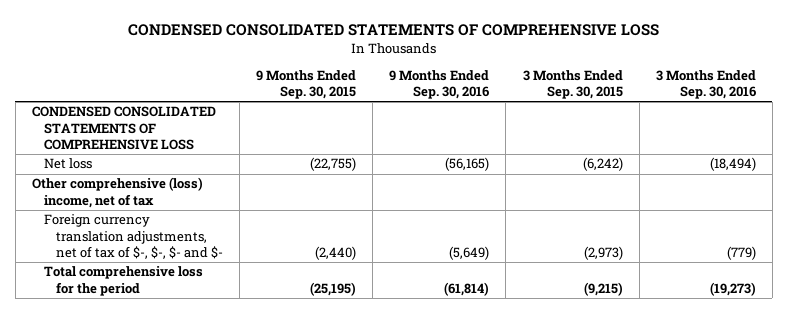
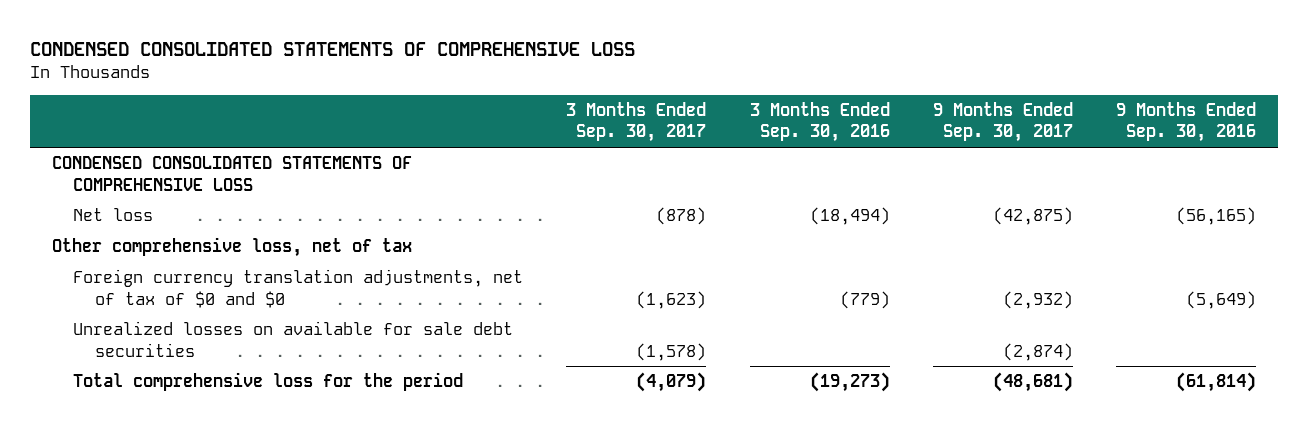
[255,70,356,100] 9 Months Ended Sep. 30, 2015 -> none
[522,70,623,100] 3 Months Ended Sep. 30, 2015 -> none
none -> [566,101,707,143] 3 Months Ended Sep. 30, 2017
none -> [932,101,1073,143] 9 Months Ended Sep. 30, 2017
[31,177,203,208] Other comprehensive (loss) income, net of tax -> [51,237,412,258] Other comprehensive loss, net of tax
[43,214,223,259] Foreign currency translation adjustments, net of tax of $-, $-, $- and $- -> [73,269,524,308] Foreign currency translation adjustments, net of tax of $0 and $0
none -> [73,321,514,357] Unrealized losses on available for sale debt securities

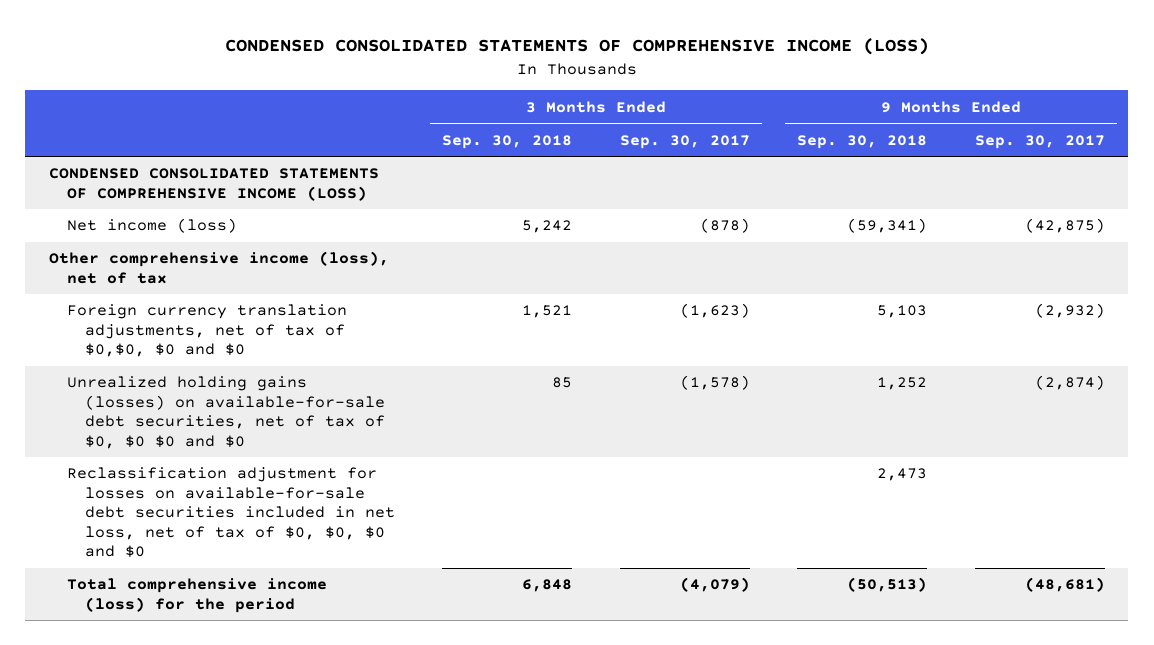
[29,41,635,56] CONDENSED CONSOLIDATED STATEMENTS OF COMPREHENSIVE LOSS -> [224,38,929,56] CONDENSED CONSOLIDATED STATEMENTS OF COMPREHENSIVE INCOME (LOSS)
[749,101,890,143] 3 Months Ended Sep. 30, 2016 -> none
[1116,101,1257,143] 9 Months Ended Sep. 30, 2016 -> none
none -> [442,134,573,149] Sep. 30, 2018
none -> [797,134,928,149] Sep. 30, 2018
[51,156,412,191] CONDENSED CONSOLIDATED STATEMENTS OF COMPREHENSIVE LOSS -> [48,168,379,201] CONDENSED CONSOLIDATED STATEMENTS OF COMPREHENSIVE INCOME (LOSS)
[73,208,154,222] Net loss -> [66,218,237,234] Net income (loss)
[51,237,412,258] Other comprehensive loss, net of tax -> [48,251,389,284] Other comprehensive income (loss), net of tax
[73,269,524,308] Foreign currency translation adjustments, net of tax of $0 and $0 -> [66,304,347,358] Foreign currency translation adjustments, net of tax of $0,$0, $0 and $0
[73,321,514,357] Unrealized losses on available for sale debt securities -> [66,376,385,449] Unrealized holding gains (losses) on available-for-sale debt securities, net of tax of $0, $0 $0 and $0
none -> [66,467,395,559] Reclassification adjustment for losses on available-for-sale debt securities included in net loss, net of tax of $0, $0, $0 and $0
[73,372,464,392] Total comprehensive loss for the period -> [66,578,327,613] Total comprehensive income (loss) for the period

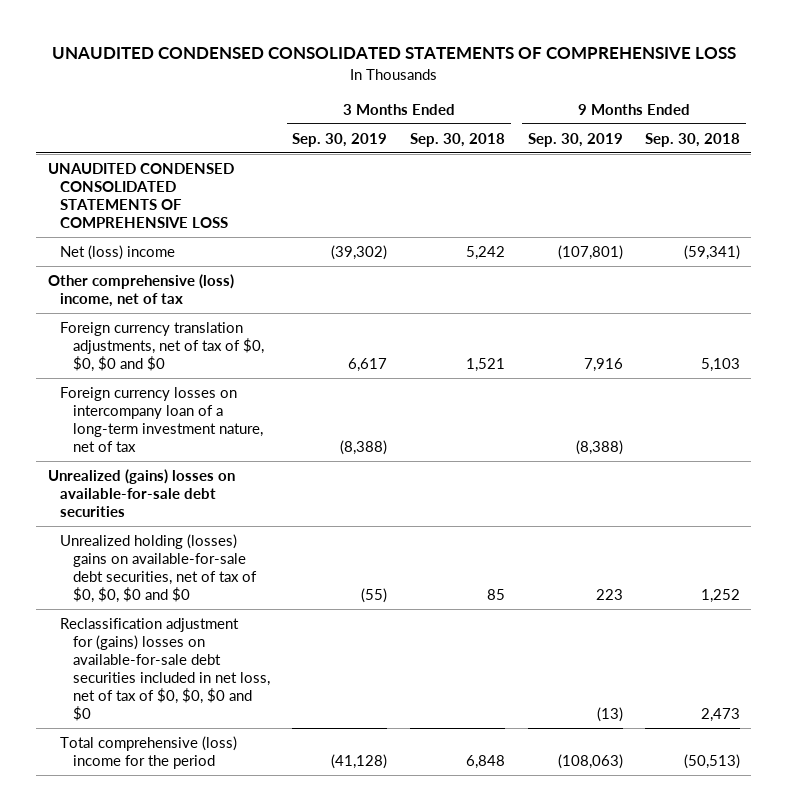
[224,38,929,56] CONDENSED CONSOLIDATED STATEMENTS OF COMPREHENSIVE INCOME (LOSS) -> [51,47,736,60] UNAUDITED CONDENSED CONSOLIDATED STATEMENTS OF COMPREHENSIVE LOSS
[619,134,750,149] Sep. 30, 2017 -> none
[974,134,1105,149] Sep. 30, 2017 -> none
none -> [292,132,388,147] Sep. 30, 2019
none -> [527,132,623,147] Sep. 30, 2019
[48,168,379,201] CONDENSED CONSOLIDATED STATEMENTS OF COMPREHENSIVE INCOME (LOSS) -> [47,162,234,229] UNAUDITED CONDENSED CONSOLIDATED STATEMENTS OF COMPREHENSIVE LOSS
[66,218,237,234] Net income (loss) -> [60,244,176,260] Net (loss) income
[48,251,389,284] Other comprehensive income (loss), net of tax -> [47,273,234,307] Other comprehensive (loss) income, net of tax
[66,304,347,358] Foreign currency translation adjustments, net of tax of $0,$0, $0 and $0 -> [60,321,264,372] Foreign currency translation adjustments, net of tax of $0, $0, $0 and $0
none -> [60,386,263,453] Foreign currency losses on intercompany loan of a long-term investment nature, net of tax
none -> [47,468,235,517] Unrealized (gains) losses on available-for-sale debt securities
[66,376,385,449] Unrealized holding gains (losses) on available-for-sale debt securities, net of tax of $0, $0 $0 and $0 -> [60,533,257,604] Unrealized holding (losses) gains on available-for-sale debt securities, net of tax of $0, $0, $0 and $0
[66,467,395,559] Reclassification adjustment for losses on available-for-sale debt securities included in net loss, net of tax of $0, $0, $0 and $0 -> [60,617,270,722] Reclassification adjustment for (gains) losses on available-for-sale debt securities included in net loss, net of tax of $0, $0, $0 and $0
[66,578,327,613] Total comprehensive income (loss) for the period -> [60,735,238,769] Total comprehensive (loss) income for the period

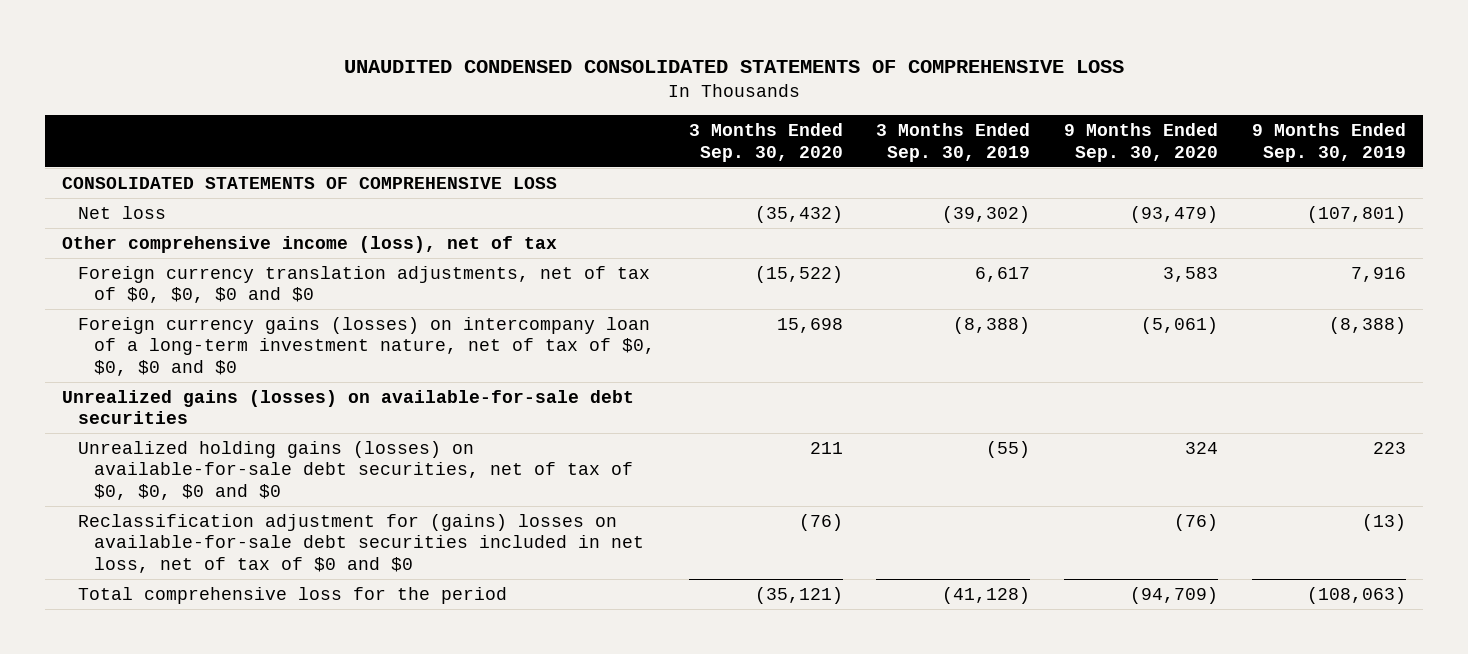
[409,132,505,147] Sep. 30, 2018 -> none
[645,132,741,147] Sep. 30, 2018 -> none
none -> [688,123,843,162] 3 Months Ended Sep. 30, 2020
none -> [1064,123,1219,162] 9 Months Ended Sep. 30, 2020
[47,162,234,229] UNAUDITED CONDENSED CONSOLIDATED STATEMENTS OF COMPREHENSIVE LOSS -> [61,176,557,189] CONSOLIDATED STATEMENTS OF COMPREHENSIVE LOSS
[60,244,176,260] Net (loss) income -> [77,205,166,219] Net loss
[47,273,234,307] Other comprehensive (loss) income, net of tax -> [61,235,557,253] Other comprehensive income (loss), net of tax
[60,386,263,453] Foreign currency losses on intercompany loan of a long-term investment nature, net of tax -> [77,316,655,376] Foreign currency gains (losses) on intercompany loan of a long-term investment nature, net of tax of $0, $0, $0 and $0
[47,468,235,517] Unrealized (gains) losses on available-for-sale debt securities -> [61,389,634,425] Unrealized gains (losses) on available-for-sale debt securities
[60,533,257,604] Unrealized holding (losses) gains on available-for-sale debt securities, net of tax of $0, $0, $0 and $0 -> [77,440,633,500] Unrealized holding gains (losses) on available-for-sale debt securities, net of tax of $0, $0, $0 and $0
[60,617,270,722] Reclassification adjustment for (gains) losses on available-for-sale debt securities included in net loss, net of tax of $0, $0, $0 and $0 -> [77,513,644,573] Reclassification adjustment for (gains) losses on available-for-sale debt securities included in net loss, net of tax of $0 and $0
[60,735,238,769] Total comprehensive (loss) income for the period -> [77,586,507,604] Total comprehensive loss for the period

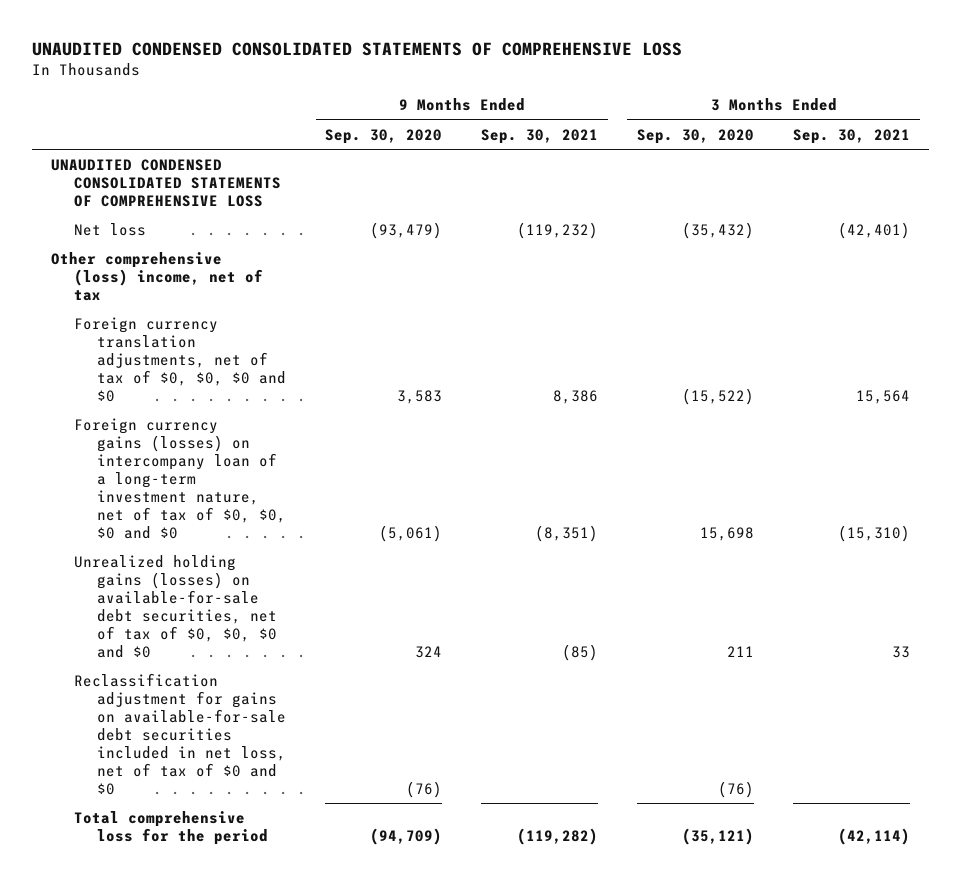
[876,123,1031,162] 3 Months Ended Sep. 30, 2019 -> none
[1252,123,1407,162] 9 Months Ended Sep. 30, 2019 -> none
none -> [481,128,599,144] Sep. 30, 2021
none -> [793,128,911,144] Sep. 30, 2021
[61,176,557,189] CONSOLIDATED STATEMENTS OF COMPREHENSIVE LOSS -> [51,158,282,207] UNAUDITED CONDENSED CONSOLIDATED STATEMENTS OF COMPREHENSIVE LOSS
[61,235,557,253] Other comprehensive income (loss), net of tax -> [51,251,264,301] Other comprehensive (loss) income, net of tax
[61,389,634,425] Unrealized gains (losses) on available-for-sale debt securities -> none
[77,513,644,573] Reclassification adjustment for (gains) losses on available-for-sale debt securities included in net loss, net of tax of $0 and $0 -> [74,672,287,795] Reclassification adjustment for gains on available-for-sale debt securities included in net loss, net of tax of $0 and $0

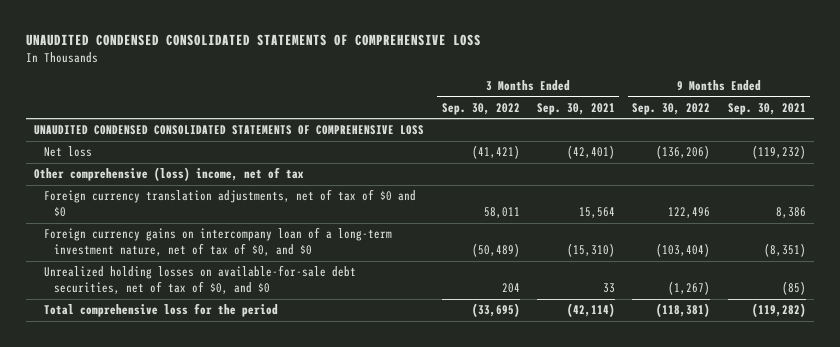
[325,128,443,144] Sep. 30, 2020 -> none
[637,128,755,144] Sep. 30, 2020 -> none
none -> [441,102,520,115] Sep. 30, 2022
none -> [632,102,711,115] Sep. 30, 2022
[74,672,287,795] Reclassification adjustment for gains on available-for-sale debt securities included in net loss, net of tax of $0 and $0 -> none
[74,316,287,402] Foreign currency translation adjustments, net of tax of $0, $0, $0 and $0 -> [44,189,417,218] Foreign currency translation adjustments, net of tax of $0 and $0
[74,417,287,539] Foreign currency gains (losses) on intercompany loan of a long-term investment nature, net of tax of $0, $0, $0 and $0 -> [44,227,393,257] Foreign currency gains on intercompany loan of a long-term investment nature, net of tax of $0, and $0
[74,554,278,658] Unrealized holding gains (losses) on available-for-sale debt securities, net of tax of $0, $0, $0 and $0 -> [44,265,357,295] Unrealized holding losses on available-for-sale debt securities, net of tax of $0, and $0

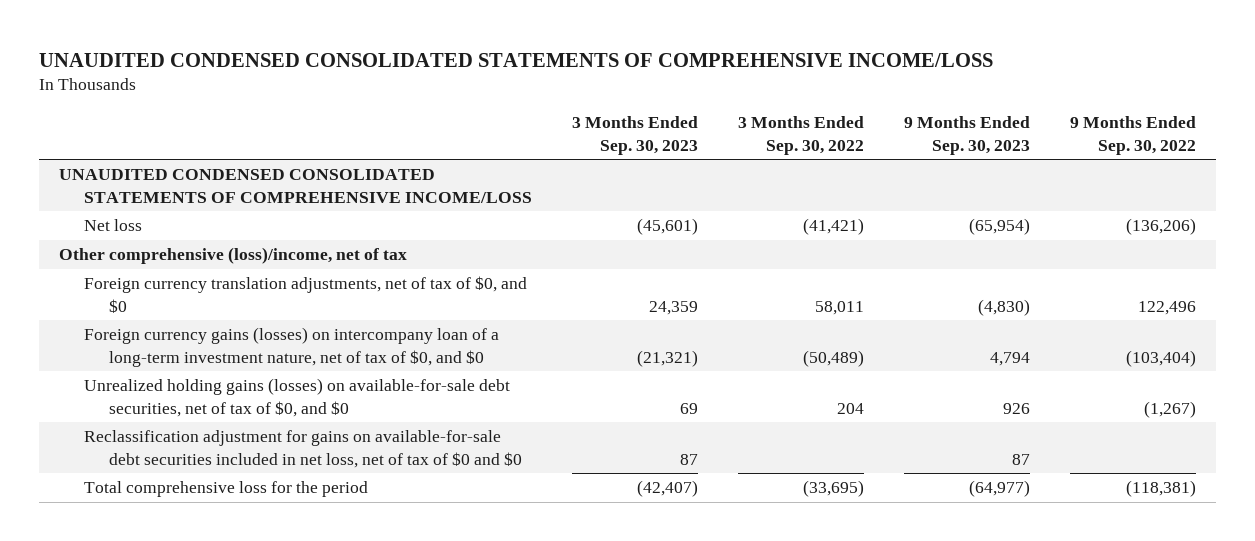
[25,34,481,47] UNAUDITED CONDENSED CONSOLIDATED STATEMENTS OF COMPREHENSIVE LOSS -> [39,52,994,67] UNAUDITED CONDENSED CONSOLIDATED STATEMENTS OF COMPREHENSIVE INCOME/LOSS
[537,102,616,115] Sep. 30, 2021 -> none
[727,102,806,115] Sep. 30, 2021 -> none
none -> [571,116,698,155] 3 Months Ended Sep. 30, 2023
none -> [903,116,1030,155] 9 Months Ended Sep. 30, 2023
[34,125,425,136] UNAUDITED CONDENSED CONSOLIDATED STATEMENTS OF COMPREHENSIVE LOSS -> [59,169,533,203] UNAUDITED CONDENSED CONSOLIDATED STATEMENTS OF COMPREHENSIVE INCOME/LOSS
[34,167,305,182] Other comprehensive (loss) income, net of tax -> [59,247,408,265] Other comprehensive (loss)/income, net of tax
[44,189,417,218] Foreign currency translation adjustments, net of tax of $0 and $0 -> [84,276,528,313] Foreign currency translation adjustments, net of tax of $0, and $0
[44,227,393,257] Foreign currency gains on intercompany loan of a long-term investment nature, net of tax of $0, and $0 -> [84,327,500,367] Foreign currency gains (losses) on intercompany loan of a long-term investment nature, net of tax of $0, and $0
[44,265,357,295] Unrealized holding losses on available-for-sale debt securities, net of tax of $0, and $0 -> [84,378,511,417] Unrealized holding gains (losses) on available-for-sale debt securities, net of tax of $0, and $0
none -> [84,430,522,468] Reclassification adjustment for gains on available-for-sale debt securities included in net loss, net of tax of $0 and $0

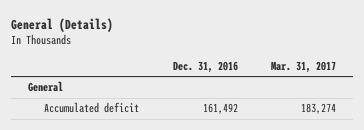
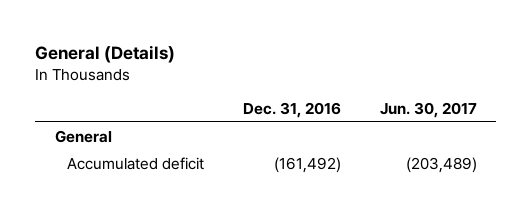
[270,61,336,74] Mar. 31, 2017 -> none
none -> [379,101,477,118] Jun. 30, 2017
[202,103,238,115] 161,492 -> [274,156,342,173] (161,492)

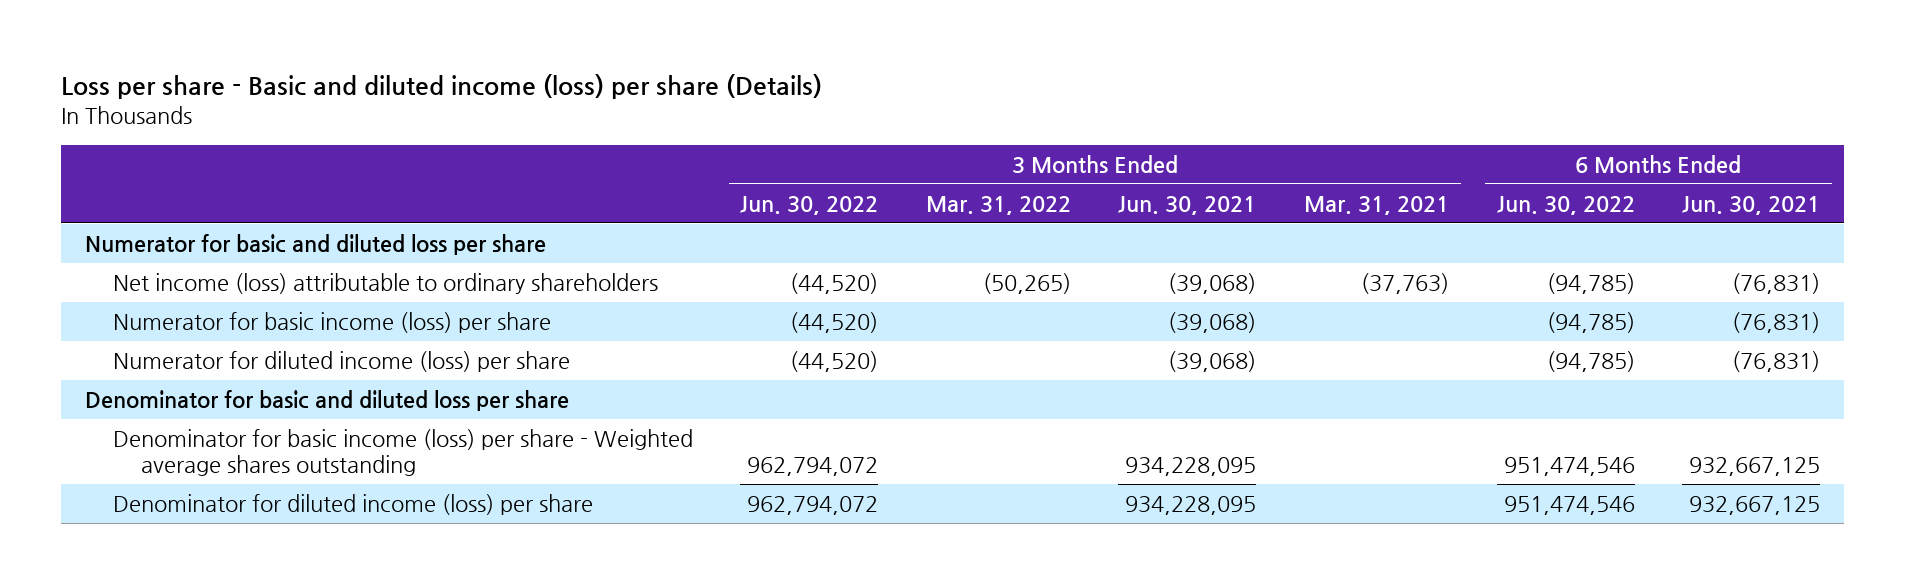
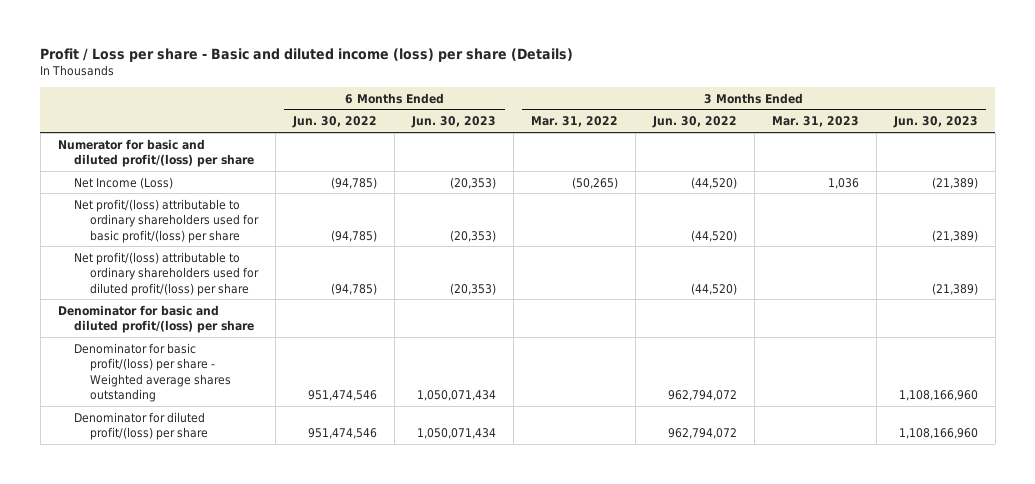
[61,74,823,100] Loss per share - Basic and diluted income (loss) per share (Details) -> [40,48,574,63] Profit / Loss per share - Basic and diluted income (loss) per share (Details)
[1118,195,1257,215] Jun. 30, 2021 -> none
[1303,195,1449,215] Mar. 31, 2021 -> none
[1682,195,1821,215] Jun. 30, 2021 -> none
none -> [411,116,497,129] Jun. 30, 2023
none -> [771,116,859,128] Mar. 31, 2023
none -> [892,116,978,129] Jun. 30, 2023
[84,234,546,256] Numerator for basic and diluted loss per share -> [57,138,255,168] Numerator for basic and diluted profit/(loss) per share
[112,273,658,295] Net income (loss) attributable to ordinary shareholders -> [74,176,174,189] Net Income (Loss)
[112,312,551,334] Numerator for basic income (loss) per share -> [74,198,260,243] Net profit/(loss) attributable to ordinary shareholders used for basic profit/(loss) per share
[112,351,570,373] Numerator for diluted income (loss) per share -> [74,251,260,296] Net profit/(loss) attributable to ordinary shareholders used for diluted profit/(loss) per share
[84,390,569,412] Denominator for basic and diluted loss per share -> [57,304,255,334] Denominator for basic and diluted profit/(loss) per share
[112,429,693,477] Denominator for basic income (loss) per share - Weighted average shares outstanding -> [74,342,232,403] Denominator for basic profit/(loss) per share - Weighted average shares outstanding
[112,494,593,516] Denominator for diluted income (loss) per share -> [74,411,209,441] Denominator for diluted profit/(loss) per share

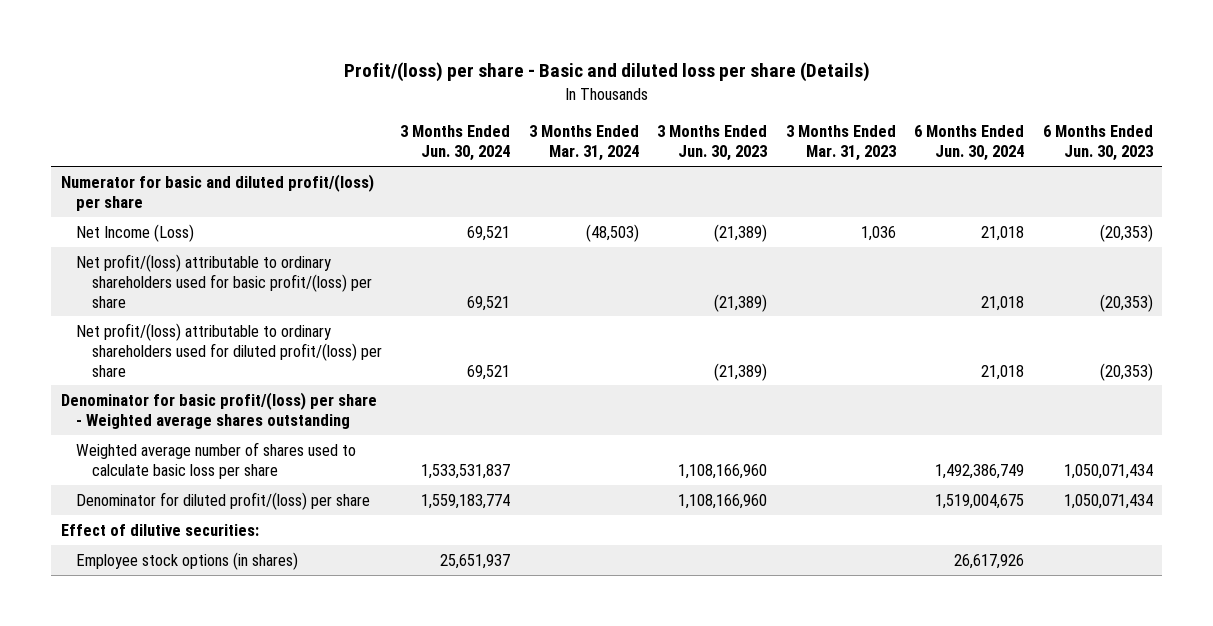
[40,48,574,63] Profit / Loss per share - Basic and diluted income (loss) per share (Details) -> [343,62,870,83] Profit/(loss) per share - Basic and diluted loss per share (Details)
[292,116,378,129] Jun. 30, 2022 -> none
[530,116,618,128] Mar. 31, 2022 -> none
[651,116,737,129] Jun. 30, 2022 -> none
none -> [400,125,511,162] 3 Months Ended Jun. 30, 2024
none -> [528,125,639,162] 3 Months Ended Mar. 31, 2024
none -> [914,125,1025,162] 6 Months Ended Jun. 30, 2024
[57,304,255,334] Denominator for basic and diluted profit/(loss) per share -> [60,391,377,429] Denominator for basic profit/(loss) per share - Weighted average shares outstanding
[74,342,232,403] Denominator for basic profit/(loss) per share - Weighted average shares outstanding -> [76,441,357,479] Weighted average number of shares used to calculate basic loss per share
none -> [60,523,259,536] Effect of dilutive securities:
none -> [76,551,299,570] Employee stock options (in shares)

